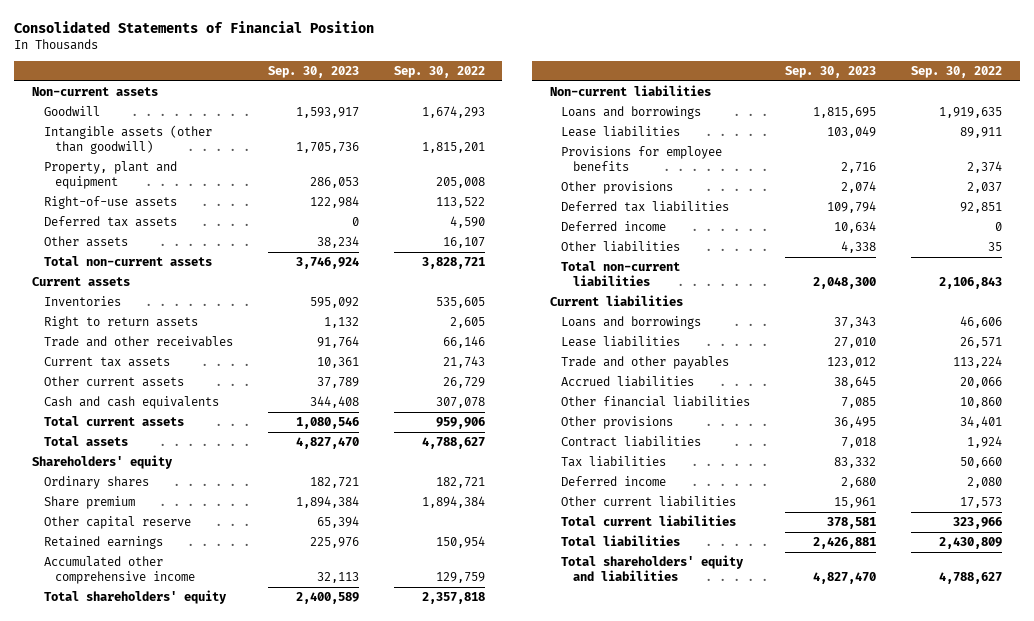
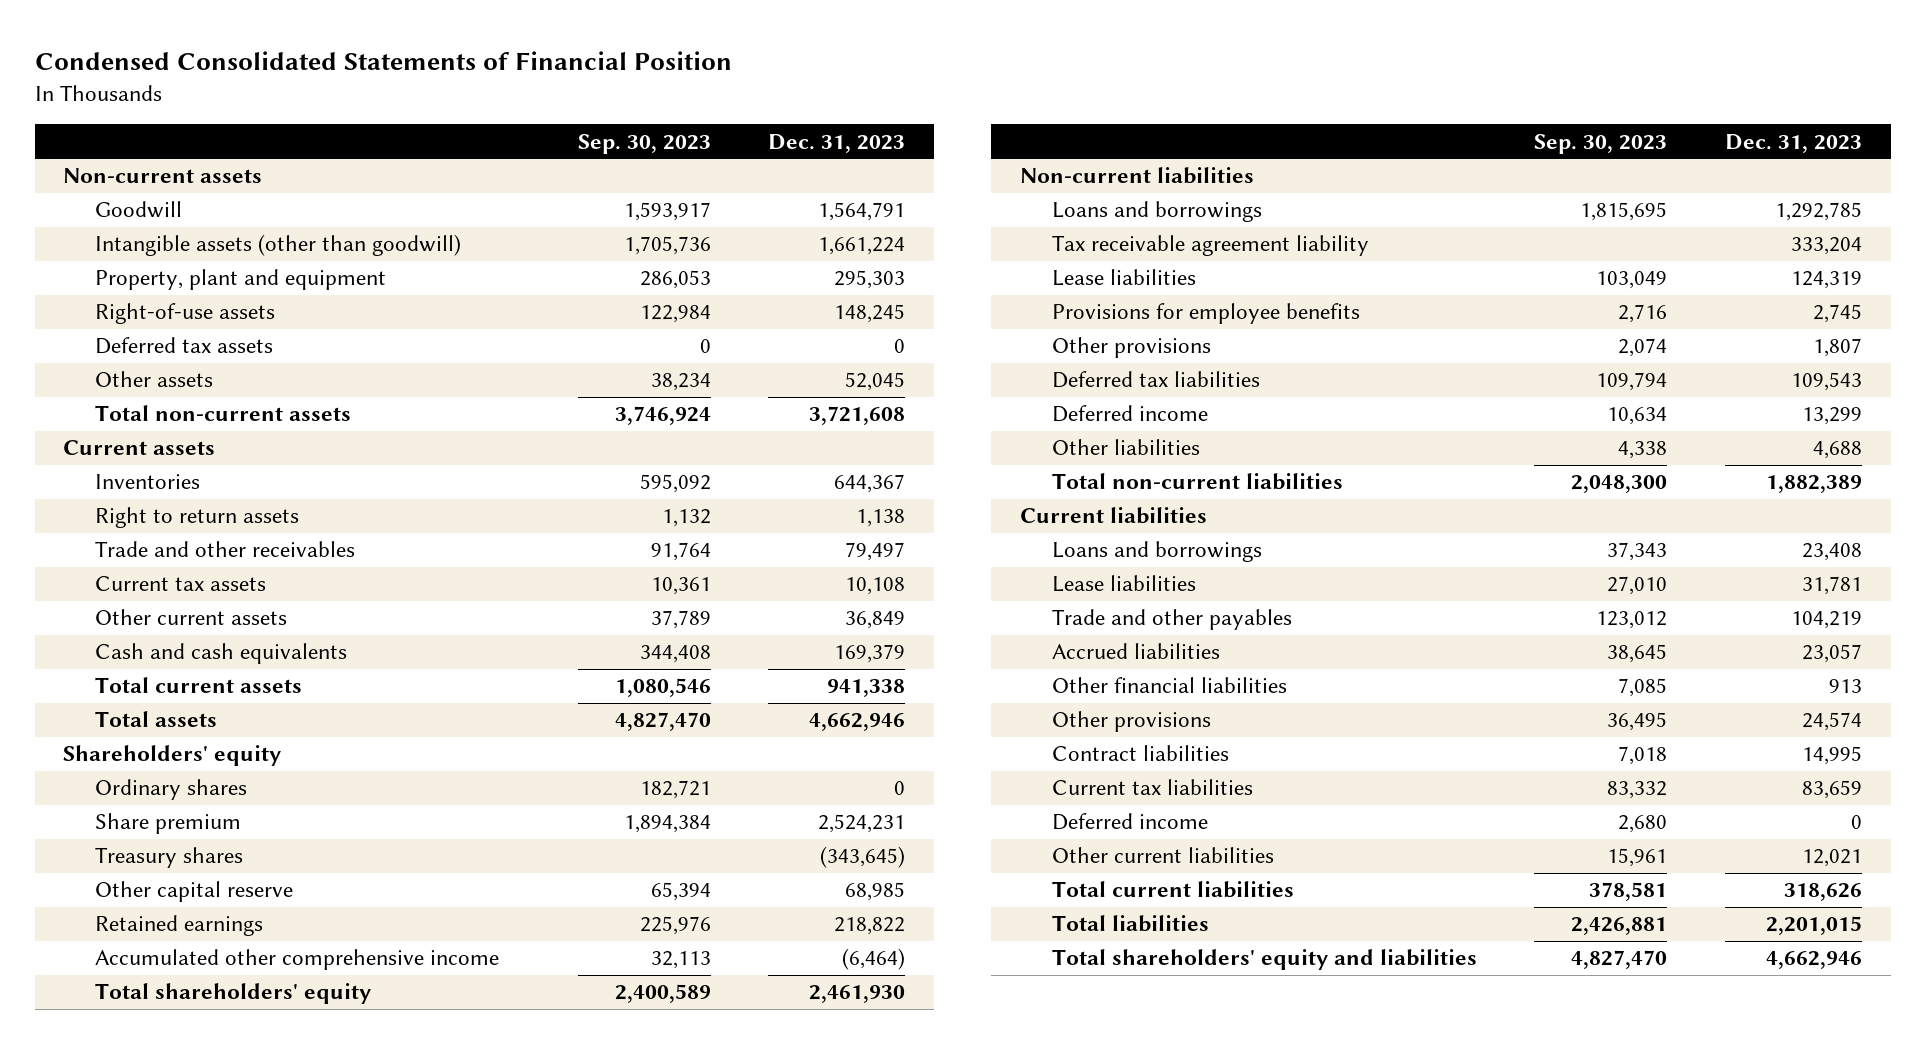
[14,20,375,33] Consolidated Statements of Financial Position -> [34,51,732,71] Condensed Consolidated Statements of Financial Position
[393,66,485,79] Sep. 30, 2022 -> none
none -> [768,133,906,153] Dec. 31, 2023
none -> [95,847,244,869] Treasury shares
none -> [1051,235,1369,257] Tax receivable agreement liability
[561,455,667,467] Tax liabilities -> [1051,779,1253,796] Current tax liabilities

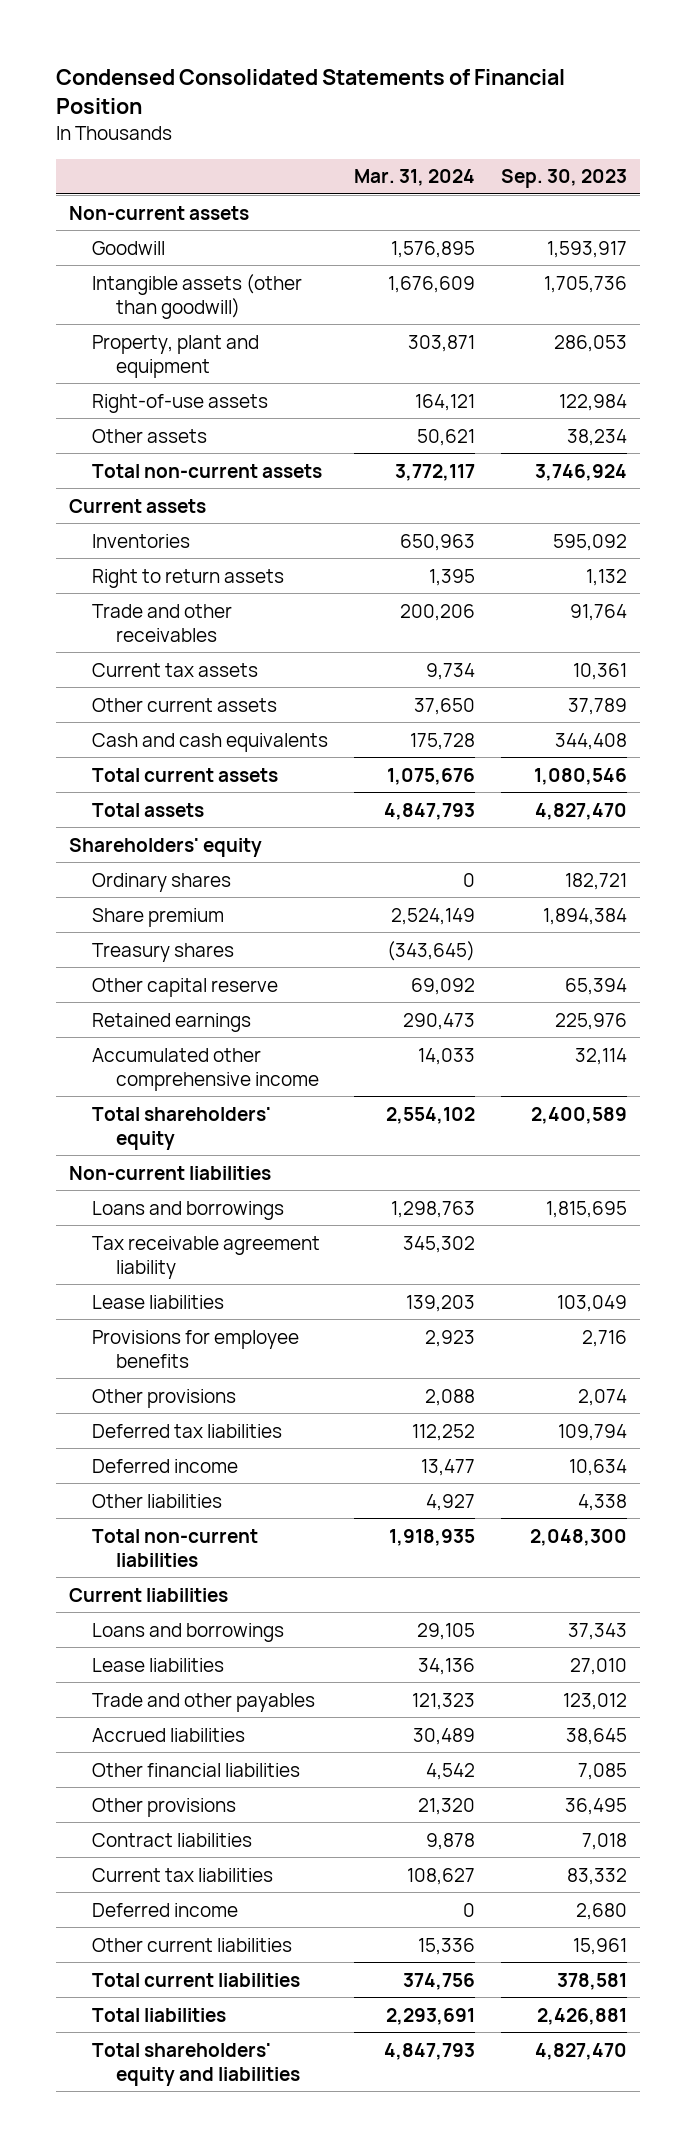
[768,133,906,153] Dec. 31, 2023 -> none
none -> [354,169,476,187] Mar. 31, 2024
[95,337,274,355] Deferred tax assets -> none
[650,951,711,970] 32,113 -> [574,1047,627,1065] 32,114

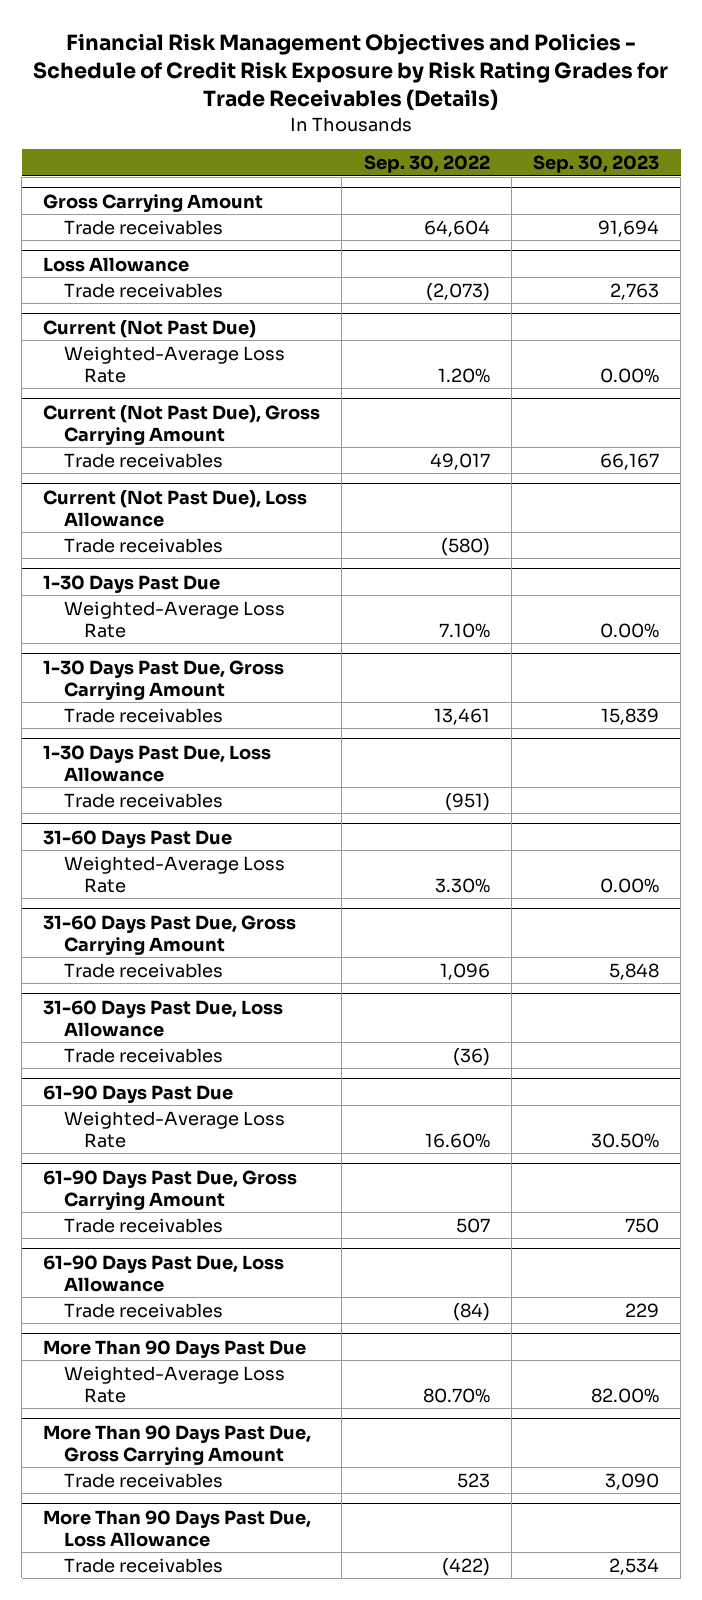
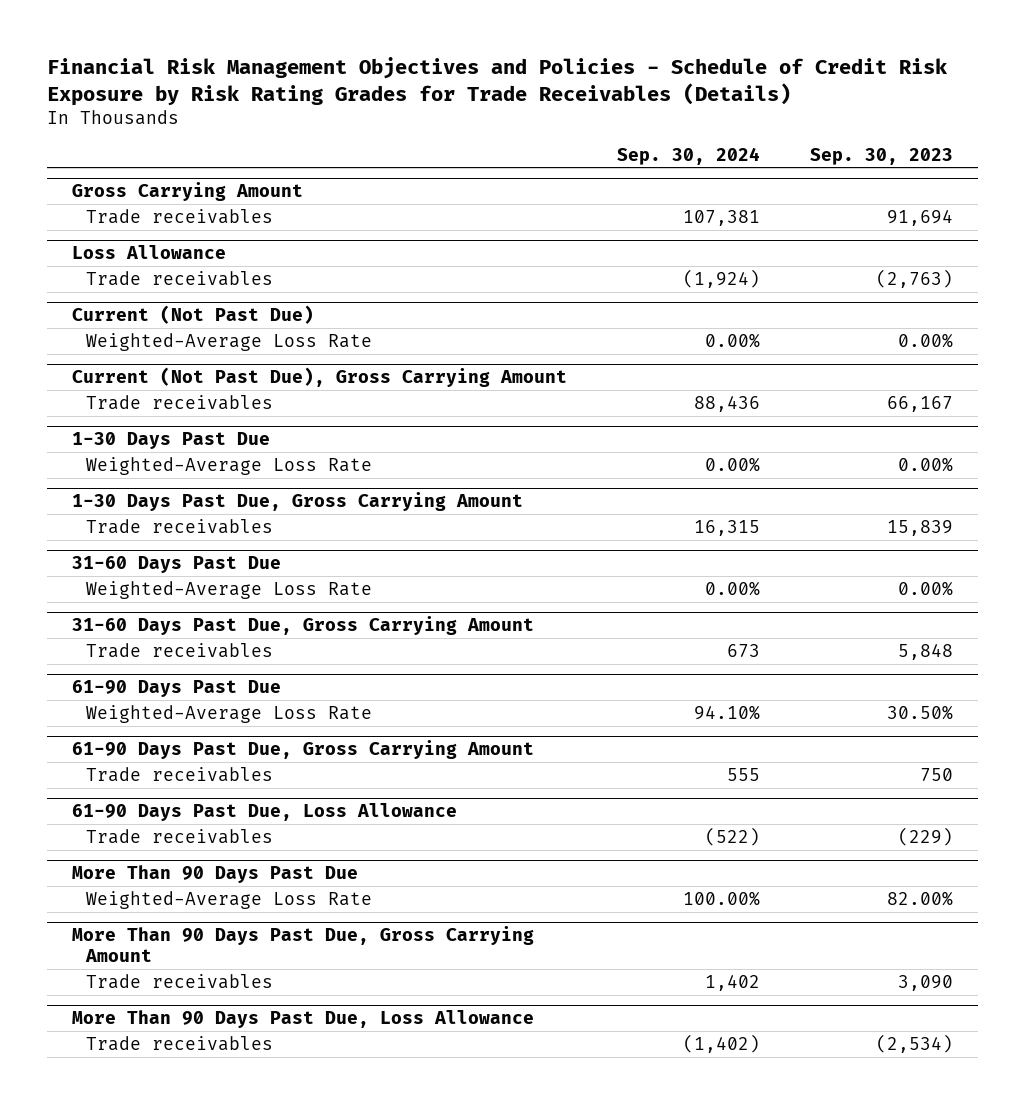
[363,155,490,174] Sep. 30, 2022 -> none
none -> [616,146,760,165] Sep. 30, 2024
[610,282,660,300] 2,763 -> [875,268,953,288] (2,763)
[43,489,308,527] Current (Not Past Due), Loss Allowance -> none
[63,537,223,553] Trade receivables -> none
[43,744,272,782] 1-30 Days Past Due, Loss Allowance -> none
[63,792,223,808] Trade receivables -> none
[43,999,284,1037] 31-60 Days Past Due, Loss Allowance -> none
[63,1047,223,1063] Trade receivables -> none
[625,1302,660,1318] 229 -> [897,826,953,846] (229)
[609,1557,660,1575] 2,534 -> [875,1033,953,1053] (2,534)

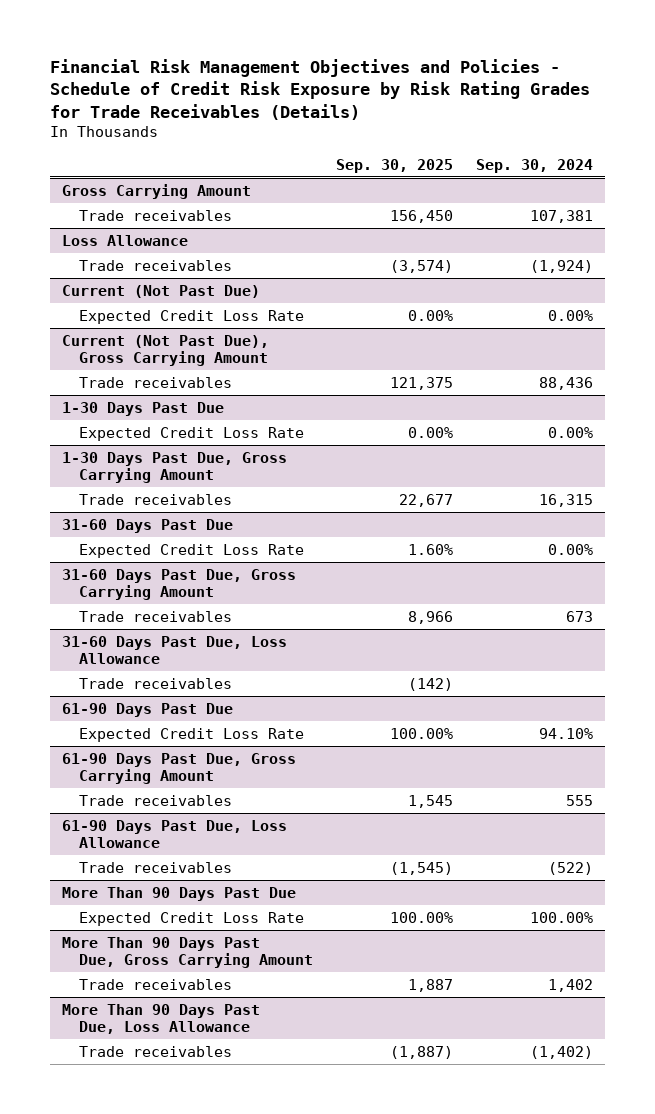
[809,147,953,165] Sep. 30, 2023 -> none
none -> [336,158,454,173] Sep. 30, 2025
[85,332,372,351] Weighted-Average Loss Rate -> none
none -> [79,309,305,324] Expected Credit Loss Rate
[85,456,372,475] Weighted-Average Loss Rate -> none
none -> [79,426,305,441] Expected Credit Loss Rate
[85,580,372,599] Weighted-Average Loss Rate -> none
none -> [79,543,305,558] Expected Credit Loss Rate
none -> [61,635,287,664] 31-60 Days Past Due, Loss Allowance
none -> [79,677,233,689] Trade receivables
[85,704,372,723] Weighted-Average Loss Rate -> [79,727,305,742] Expected Credit Loss Rate
[85,890,372,909] Weighted-Average Loss Rate -> none
none -> [79,911,305,926] Expected Credit Loss Rate

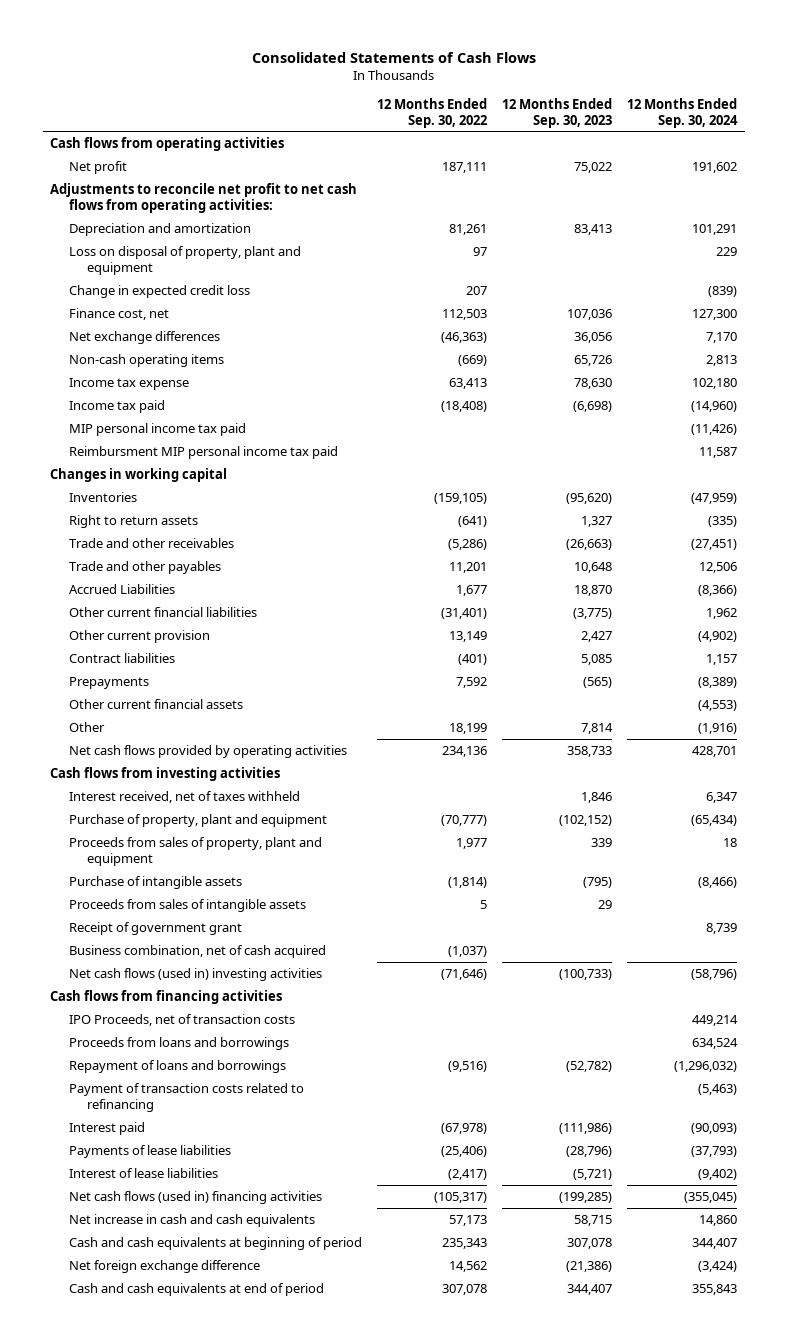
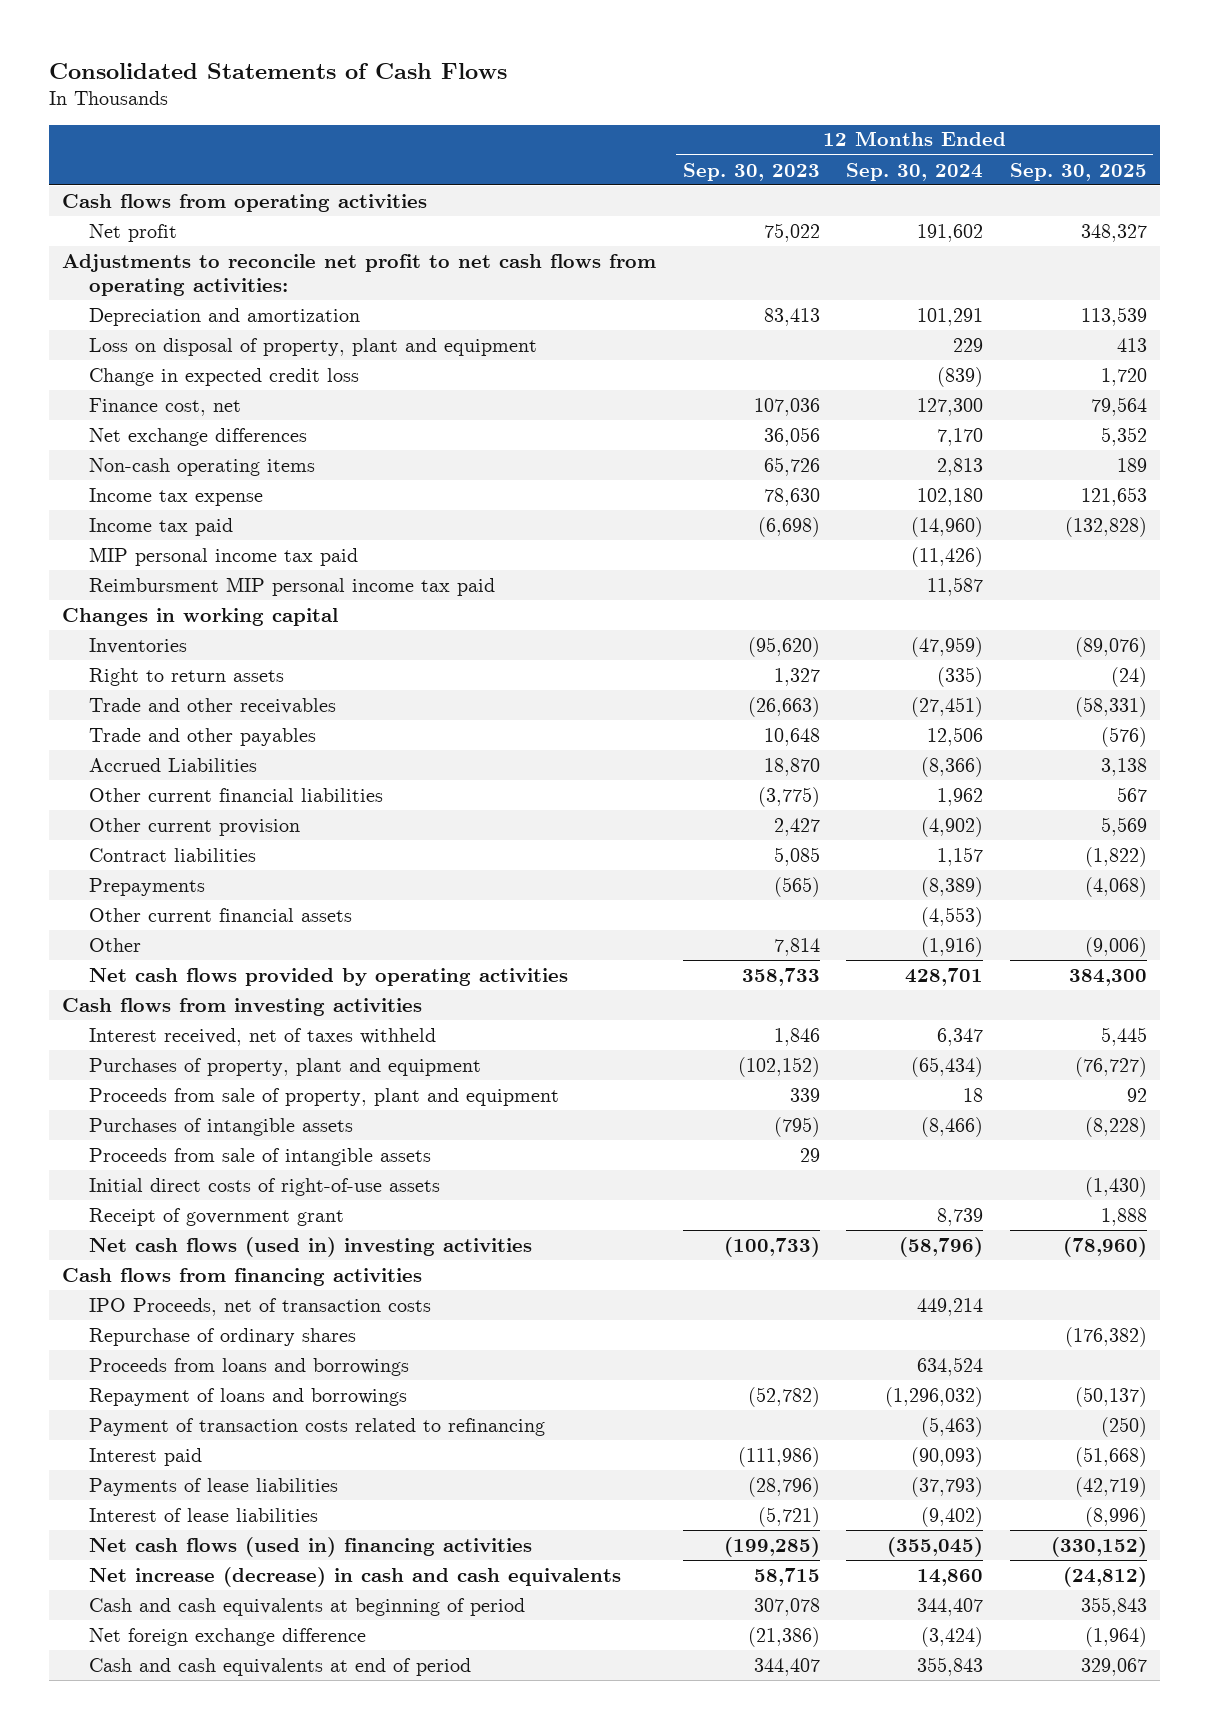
[376,97,487,128] 12 Months Ended Sep. 30, 2022 -> none
none -> [1009,162,1147,181] Sep. 30, 2025
[68,813,327,827] Purchase of property, plant and equipment -> [89,1057,482,1076] Purchases of property, plant and equipment
[68,836,322,866] Proceeds from sales of property, plant and equipment -> [89,1087,560,1106] Proceeds from sale of property, plant and equipment
[68,875,242,889] Purchase of intangible assets -> [89,1117,354,1136] Purchases of intangible assets
[68,898,306,912] Proceeds from sales of intangible assets -> [89,1147,432,1166] Proceeds from sale of intangible assets
none -> [89,1177,441,1196] Initial direct costs of right-of-use assets
[68,944,326,958] Business combination, net of cash acquired -> none
none -> [89,1327,357,1346] Repurchase of ordinary shares
[68,1213,315,1227] Net increase in cash and cash equivalents -> [89,1566,622,1587] Net increase (decrease) in cash and cash equivalents

